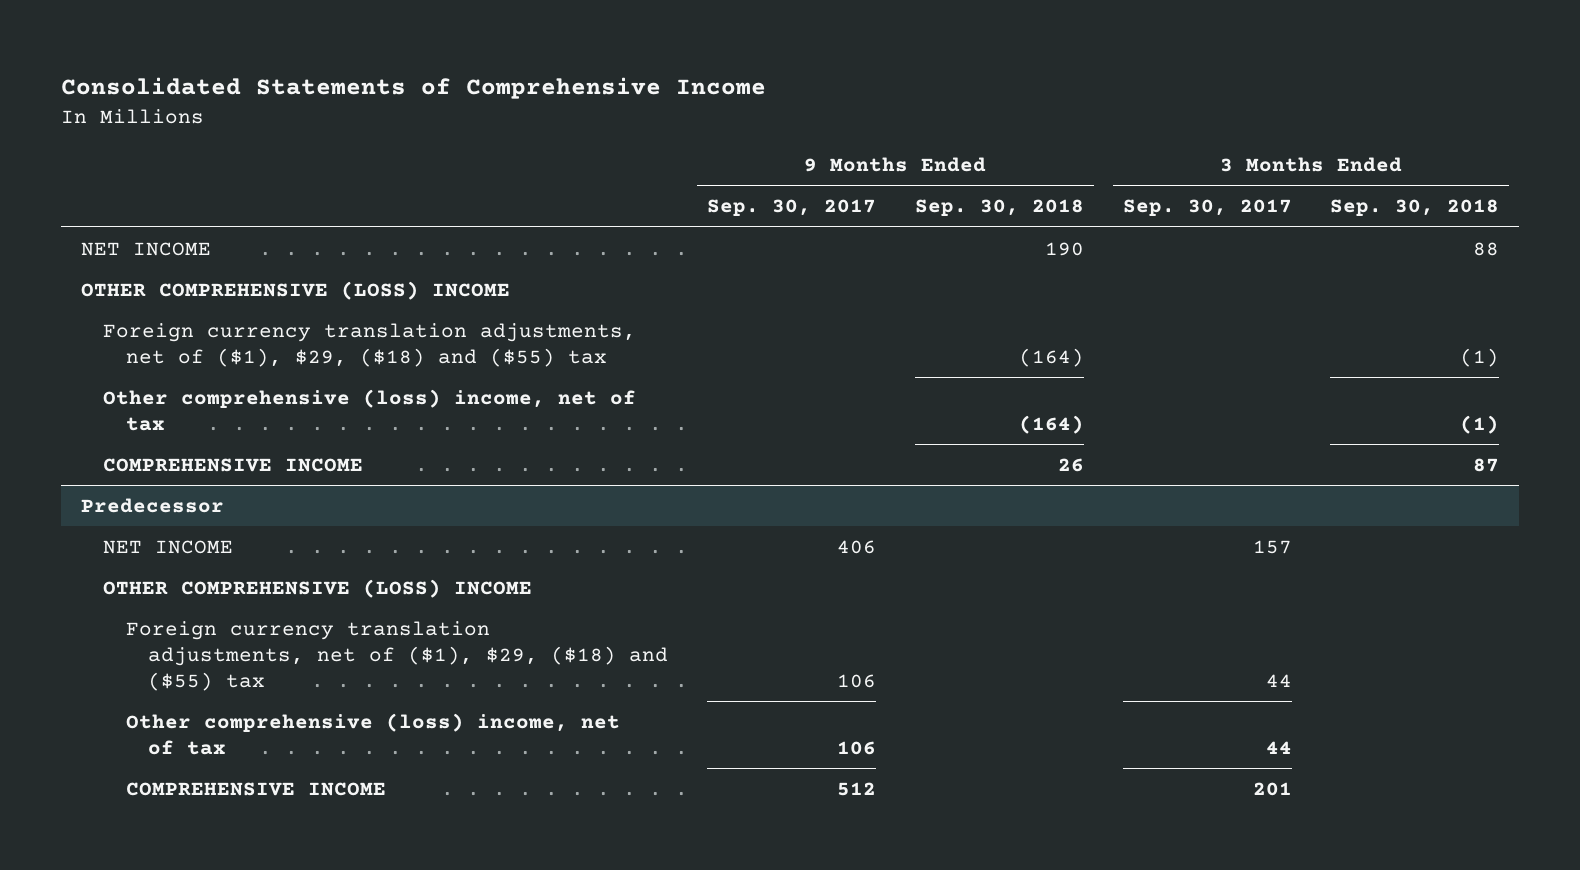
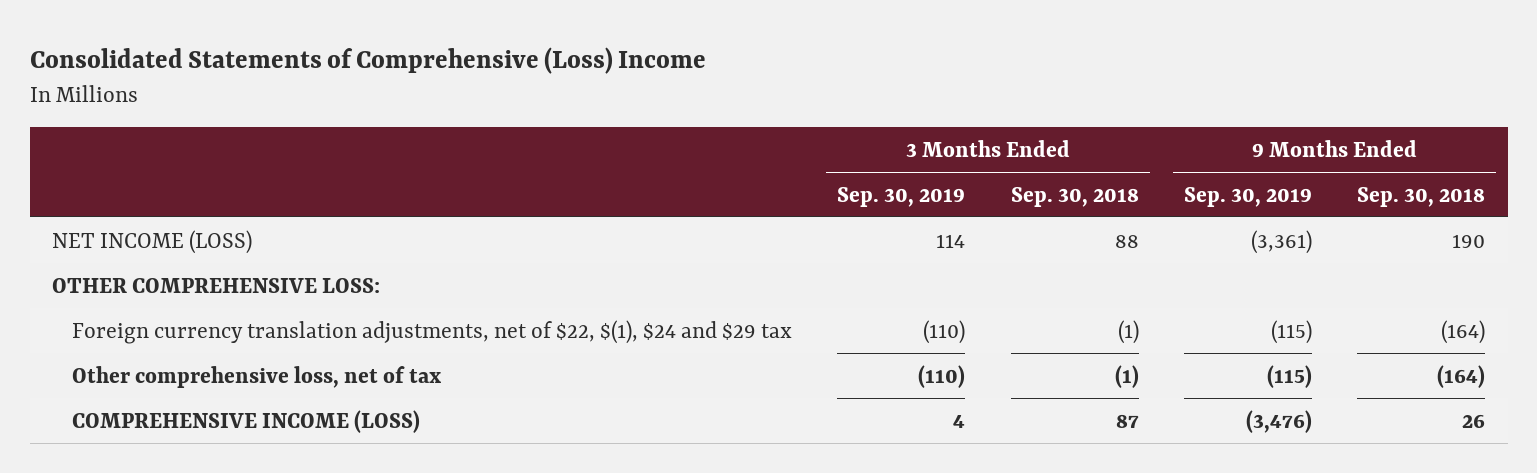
[61,77,767,100] Consolidated Statements of Comprehensive Income -> [29,47,706,75] Consolidated Statements of Comprehensive (Loss) Income
[706,199,876,217] Sep. 30, 2017 -> none
[1122,199,1292,217] Sep. 30, 2017 -> none
none -> [837,186,966,207] Sep. 30, 2019
none -> [1183,186,1312,207] Sep. 30, 2019
[80,497,224,513] Predecessor -> none
[103,539,234,554] NET INCOME -> none
[103,578,533,598] OTHER COMPREHENSIVE (LOSS) INCOME -> none
[125,620,669,691] Foreign currency translation adjustments, net of ($1), $29, ($18) and ($55) tax -> none
[125,712,620,755] Other comprehensive (loss) income, net of tax -> none
[125,781,386,796] COMPREHENSIVE INCOME -> none
[80,241,211,256] NET INCOME -> [52,229,253,254] NET INCOME (LOSS)
[80,280,510,300] OTHER COMPREHENSIVE (LOSS) INCOME -> [52,277,381,293] OTHER COMPREHENSIVE LOSS:
[103,322,637,367] Foreign currency translation adjustments, net of ($1), $29, ($18) and ($55) tax -> [72,319,793,344] Foreign currency translation adjustments, net of $22, $(1), $24 and $29 tax
[103,388,637,431] Other comprehensive (loss) income, net of tax -> [72,365,442,388] Other comprehensive loss, net of tax
[103,457,364,472] COMPREHENSIVE INCOME -> [72,409,421,433] COMPREHENSIVE INCOME (LOSS)

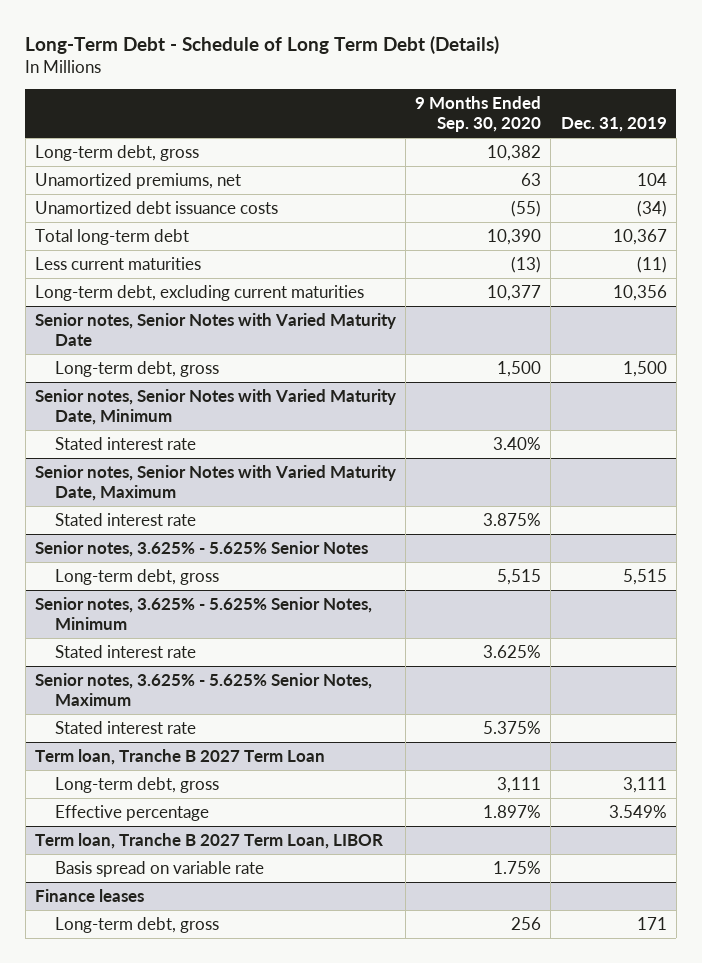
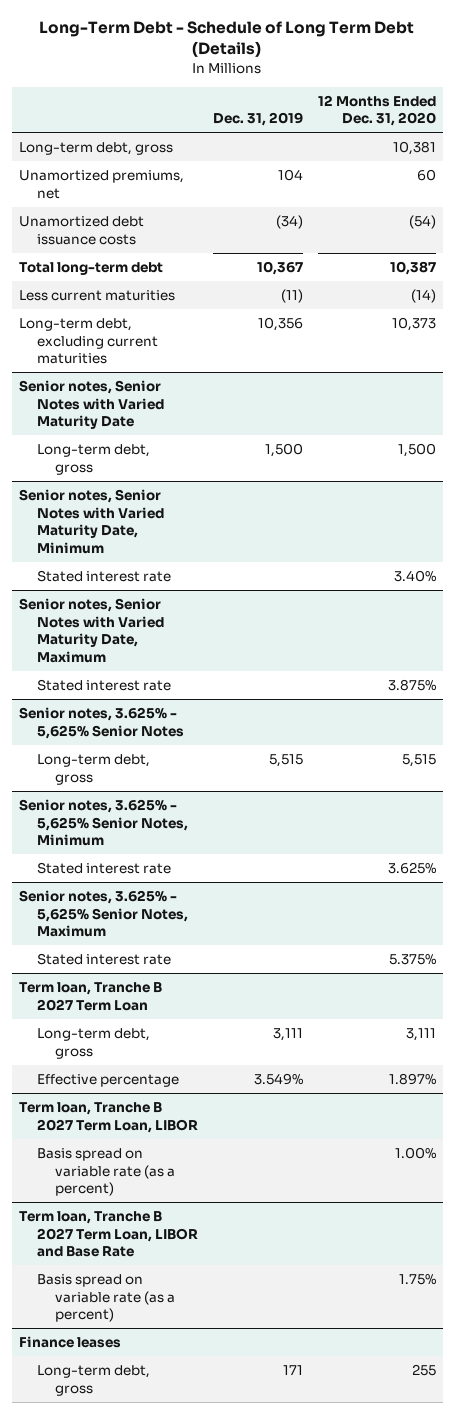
[415,96,542,133] 9 Months Ended Sep. 30, 2020 -> none
none -> [317,94,436,127] 12 Months Ended Dec. 31, 2020
[34,540,368,557] Senior notes, 3.625% - 5.625% Senior Notes -> [19,707,185,739] Senior notes, 3.625% - 5,625% Senior Notes
[34,596,372,630] Senior notes, 3.625% - 5.625% Senior Notes, Minimum -> [19,799,189,847] Senior notes, 3.625% - 5,625% Senior Notes, Minimum
[34,672,372,706] Senior notes, 3.625% - 5.625% Senior Notes, Maximum -> [19,890,189,938] Senior notes, 3.625% - 5,625% Senior Notes, Maximum
[54,860,264,877] Basis spread on variable rate -> [37,1148,176,1197] Basis spread on variable rate (as a percent)
none -> [19,1211,199,1258] Term loan, Tranche B 2027 Term Loan, LIBOR and Base Rate
none -> [37,1274,176,1323] Basis spread on variable rate (as a percent)

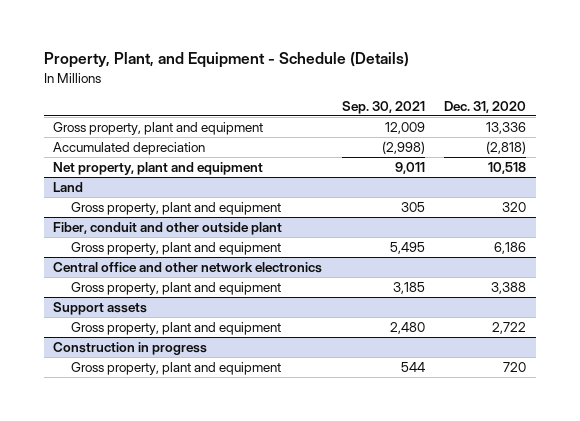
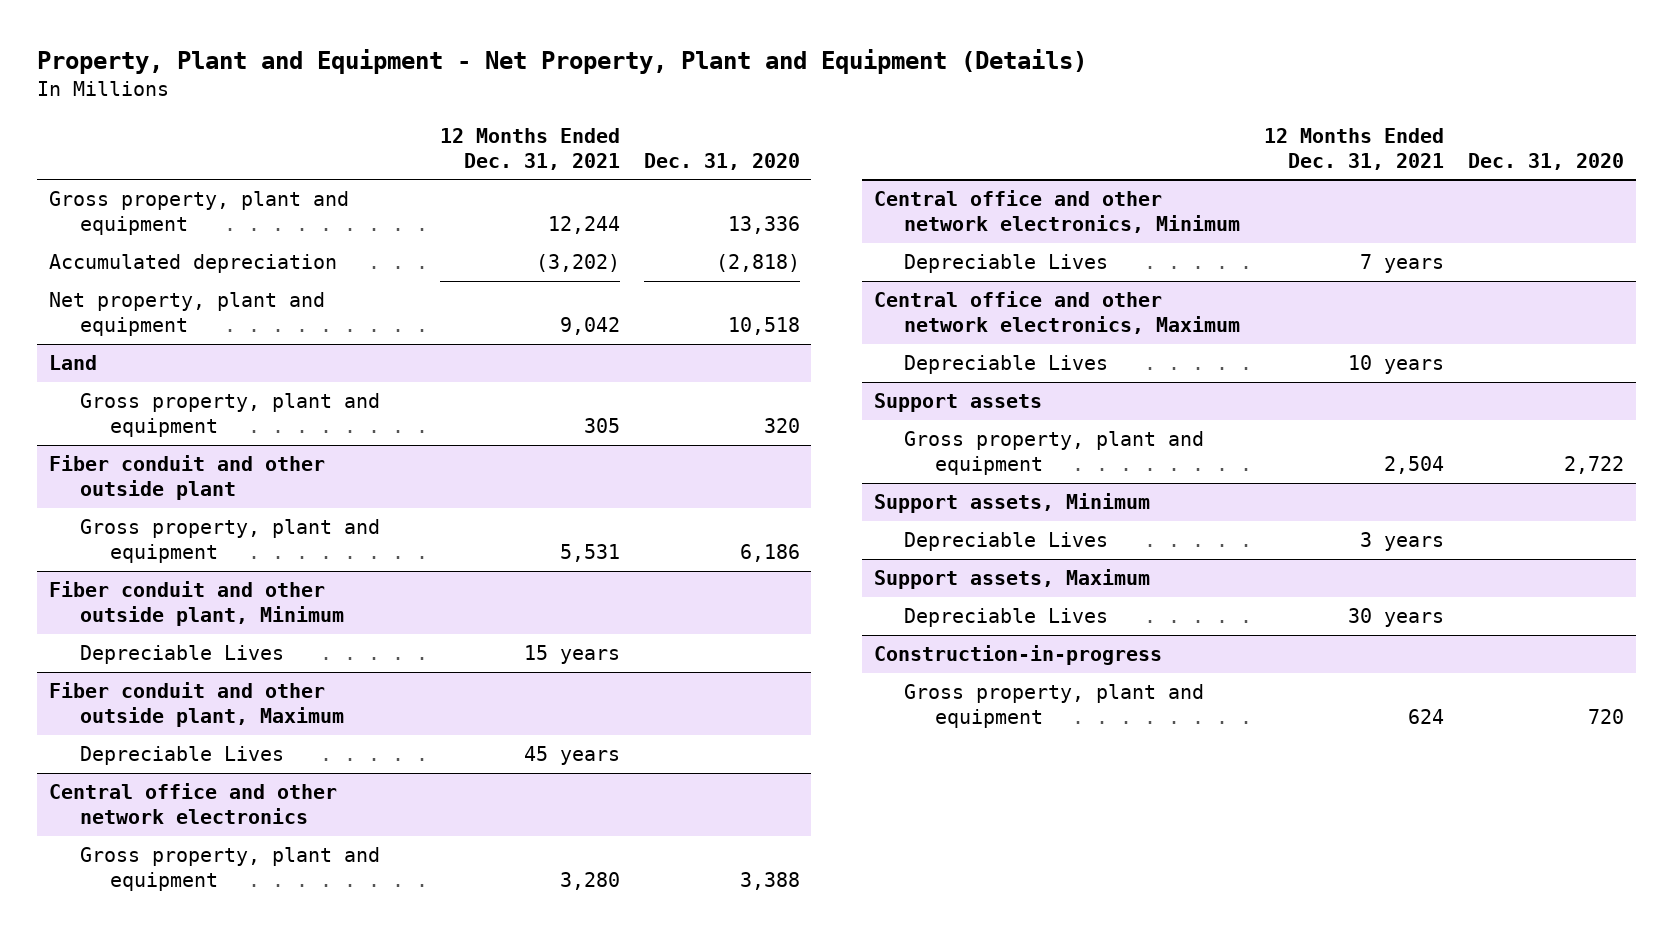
[43,52,409,69] Property, Plant, and Equipment - Schedule (Details) -> [37,48,1088,74] Property, Plant and Equipment - Net Property, Plant and Equipment (Details)
[341,100,425,114] Sep. 30, 2021 -> none
none -> [439,127,620,170] 12 Months Ended Dec. 31, 2021
[53,221,283,235] Fiber, conduit and other outside plant -> [49,455,326,501] Fiber conduit and other outside plant
none -> [49,581,344,627] Fiber conduit and other outside plant, Minimum
none -> [79,645,284,665] Depreciable Lives
none -> [49,682,344,728] Fiber conduit and other outside plant, Maximum
none -> [79,746,284,766] Depreciable Lives
none -> [873,190,1241,234] Central office and other network electronics, Minimum
none -> [904,254,1109,274] Depreciable Lives
none -> [873,291,1241,335] Central office and other network electronics, Maximum
none -> [904,355,1109,375] Depreciable Lives
none -> [873,493,1150,514] Support assets, Minimum
none -> [904,532,1109,552] Depreciable Lives
none -> [873,569,1150,590] Support assets, Maximum
none -> [904,608,1109,628] Depreciable Lives
[53,341,208,355] Construction in progress -> [873,645,1162,666] Construction-in-progress

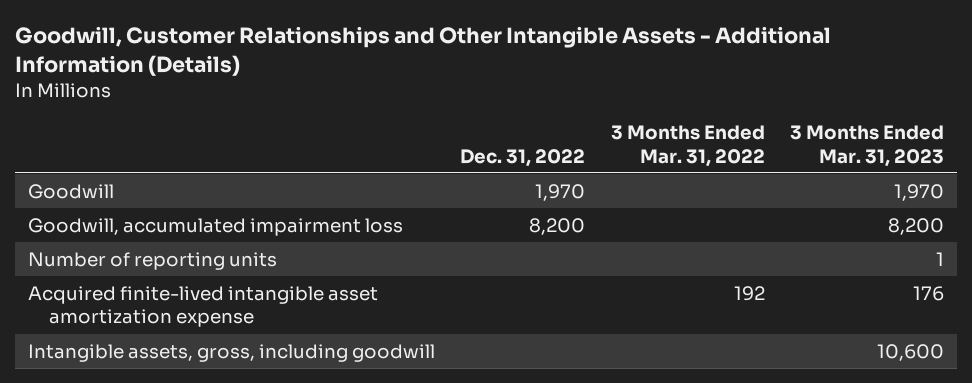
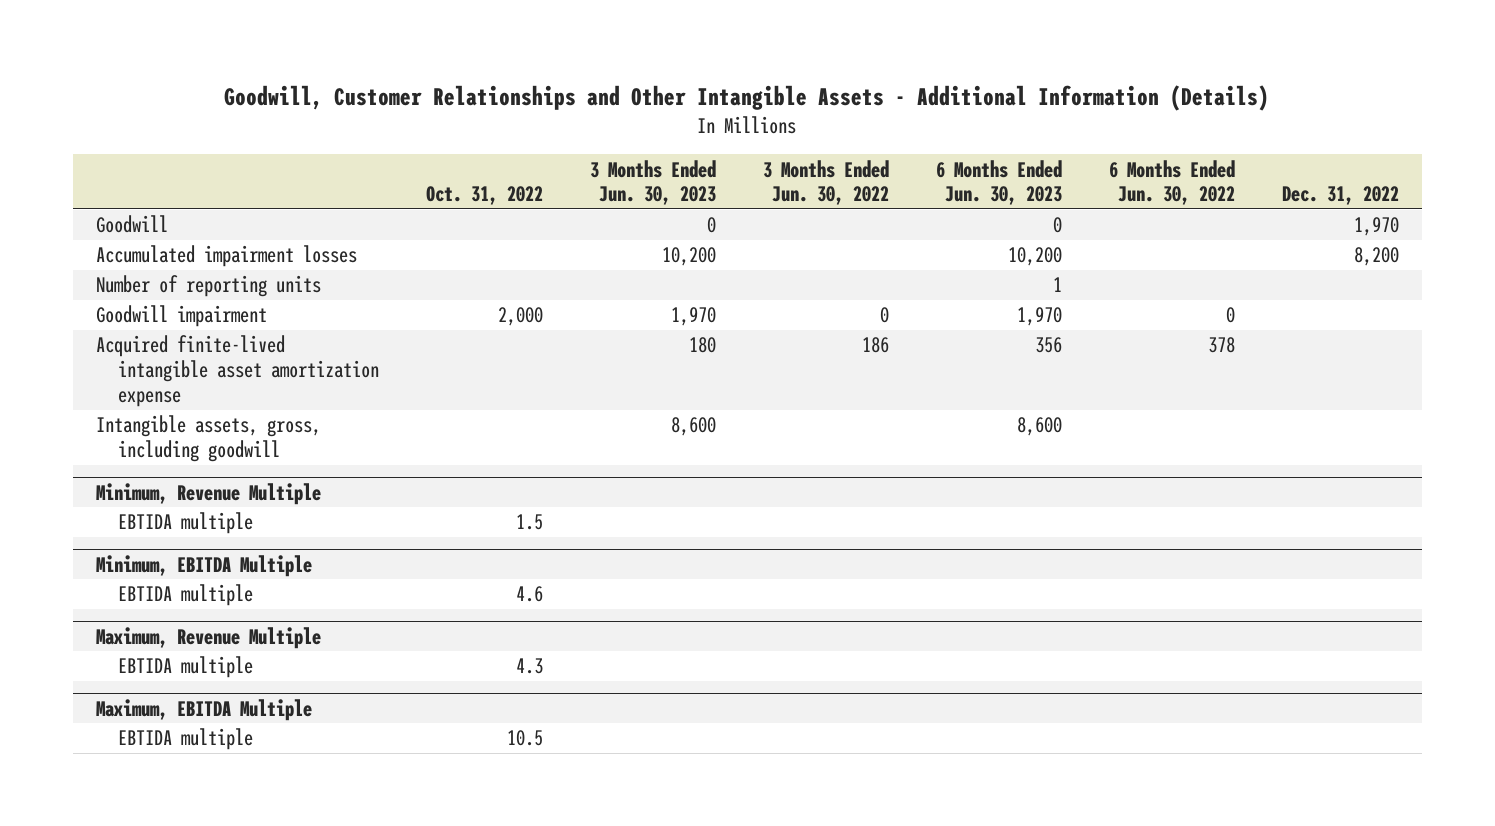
[610,125,765,167] 3 Months Ended Mar. 31, 2022 -> none
[790,125,945,167] 3 Months Ended Mar. 31, 2023 -> none
none -> [425,186,543,206] Oct. 31, 2022
none -> [589,159,716,206] 3 Months Ended Jun. 30, 2023
none -> [762,159,889,206] 3 Months Ended Jun. 30, 2022
none -> [935,159,1062,206] 6 Months Ended Jun. 30, 2023
none -> [1108,159,1235,206] 6 Months Ended Jun. 30, 2022
[27,217,403,236] Goodwill, accumulated impairment loss -> [96,245,358,268] Accumulated impairment losses
none -> [96,305,268,328] Goodwill impairment
none -> [96,482,322,505] Minimum, Revenue Multiple
none -> [118,512,254,535] EBTIDA multiple
none -> [96,554,313,577] Minimum, EBITDA Multiple
none -> [118,584,254,607] EBTIDA multiple
none -> [96,626,322,649] Maximum, Revenue Multiple
none -> [118,656,254,679] EBTIDA multiple
none -> [96,698,313,721] Maximum, EBITDA Multiple
none -> [118,728,254,751] EBTIDA multiple

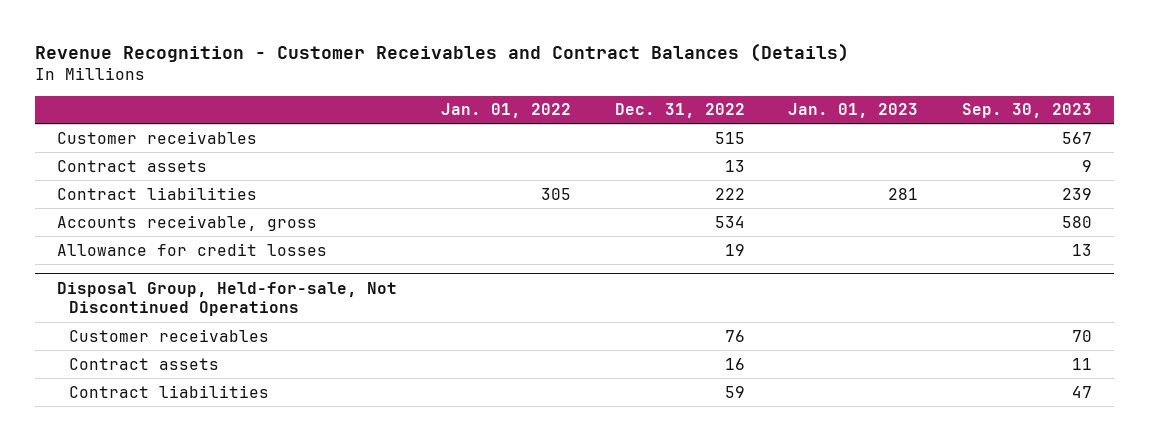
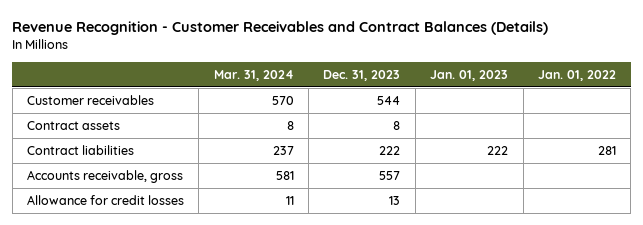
[614,103,745,119] Dec. 31, 2022 -> none
[961,103,1092,119] Sep. 30, 2023 -> none
none -> [213,69,294,81] Mar. 31, 2024
none -> [323,69,401,81] Dec. 31, 2023
[540,187,571,200] 305 -> [597,146,616,156] 281
[888,187,919,200] 281 -> [487,146,509,156] 222
[57,281,398,317] Disposal Group, Held-for-sale, Not Discontinued Operations -> none
[68,328,269,342] Customer receivables -> none
[68,357,219,370] Contract assets -> none
[68,384,269,398] Contract liabilities -> none

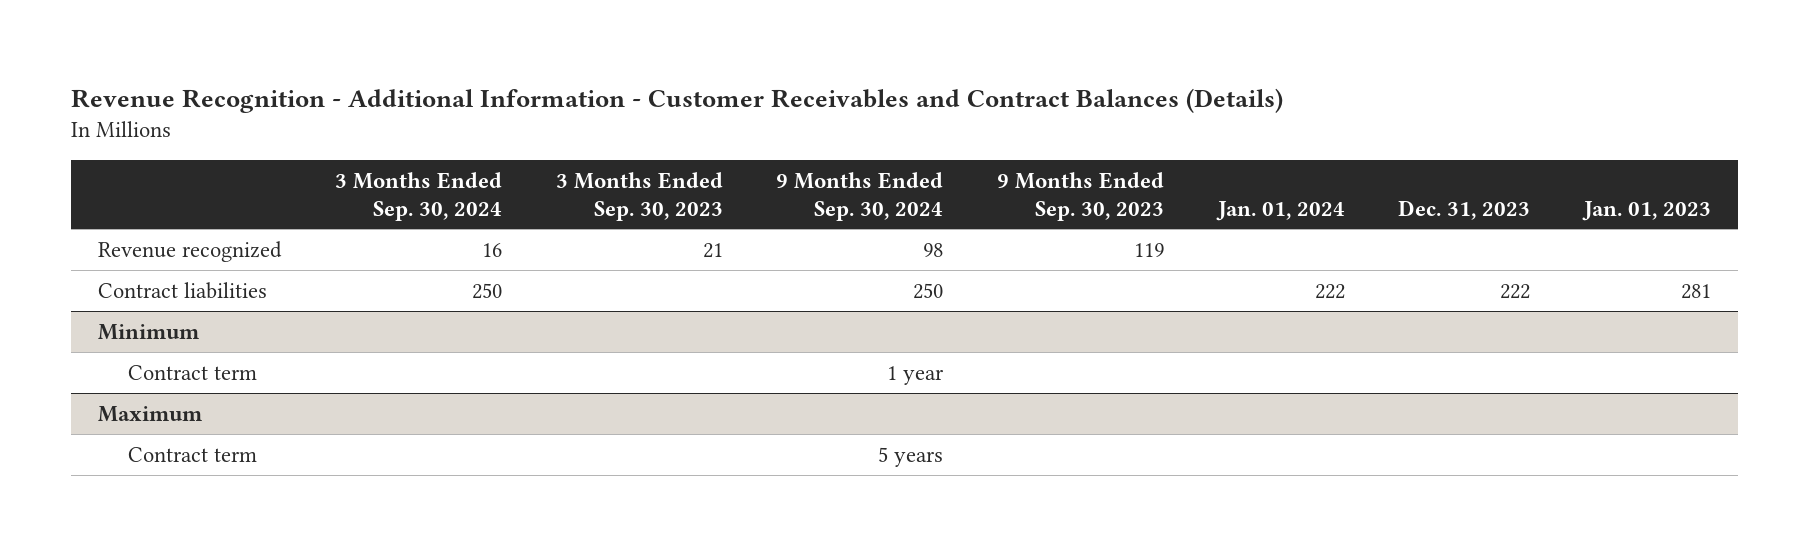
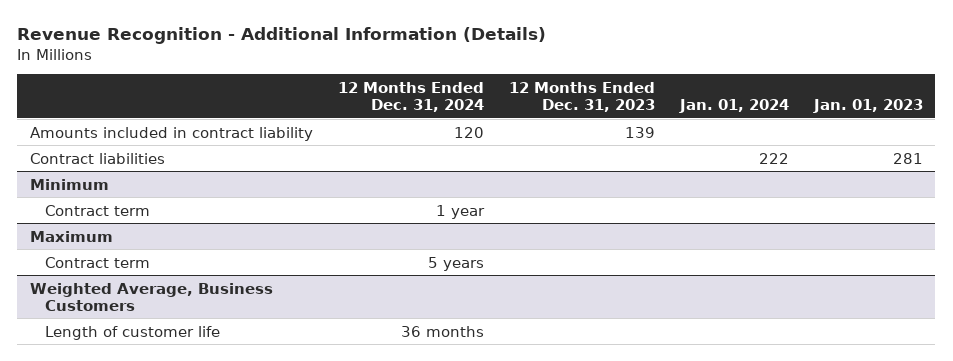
[71,87,1284,113] Revenue Recognition - Additional Information - Customer Receivables and Contract Balances (Details) -> [17,27,547,45] Revenue Recognition - Additional Information (Details)
[334,171,502,221] 3 Months Ended Sep. 30, 2024 -> none
[555,171,723,221] 3 Months Ended Sep. 30, 2023 -> none
[776,171,944,221] 9 Months Ended Sep. 30, 2024 -> none
[997,171,1165,221] 9 Months Ended Sep. 30, 2023 -> none
[1398,199,1531,220] Dec. 31, 2023 -> none
none -> [337,81,484,113] 12 Months Ended Dec. 31, 2024
none -> [508,81,655,113] 12 Months Ended Dec. 31, 2023
[98,240,283,262] Revenue recognized -> [29,126,313,141] Amounts included in contract liability
none -> [29,282,273,311] Weighted Average, Business Customers
none -> [44,325,220,340] Length of customer life

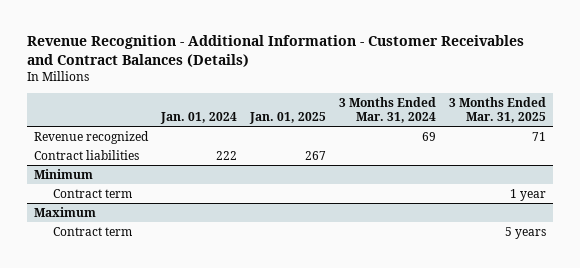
[17,27,547,45] Revenue Recognition - Additional Information (Details) -> [27,35,525,67] Revenue Recognition - Additional Information - Customer Receivables and Contract Balances (Details)
[337,81,484,113] 12 Months Ended Dec. 31, 2024 -> none
[508,81,655,113] 12 Months Ended Dec. 31, 2023 -> none
[812,99,923,114] Jan. 01, 2023 -> none
none -> [249,112,327,125] Jan. 01, 2025
none -> [339,96,437,124] 3 Months Ended Mar. 31, 2024
none -> [449,96,547,124] 3 Months Ended Mar. 31, 2025
[29,126,313,141] Amounts included in contract liability -> [33,130,149,144] Revenue recognized
[29,282,273,311] Weighted Average, Business Customers -> none
[44,325,220,340] Length of customer life -> none

